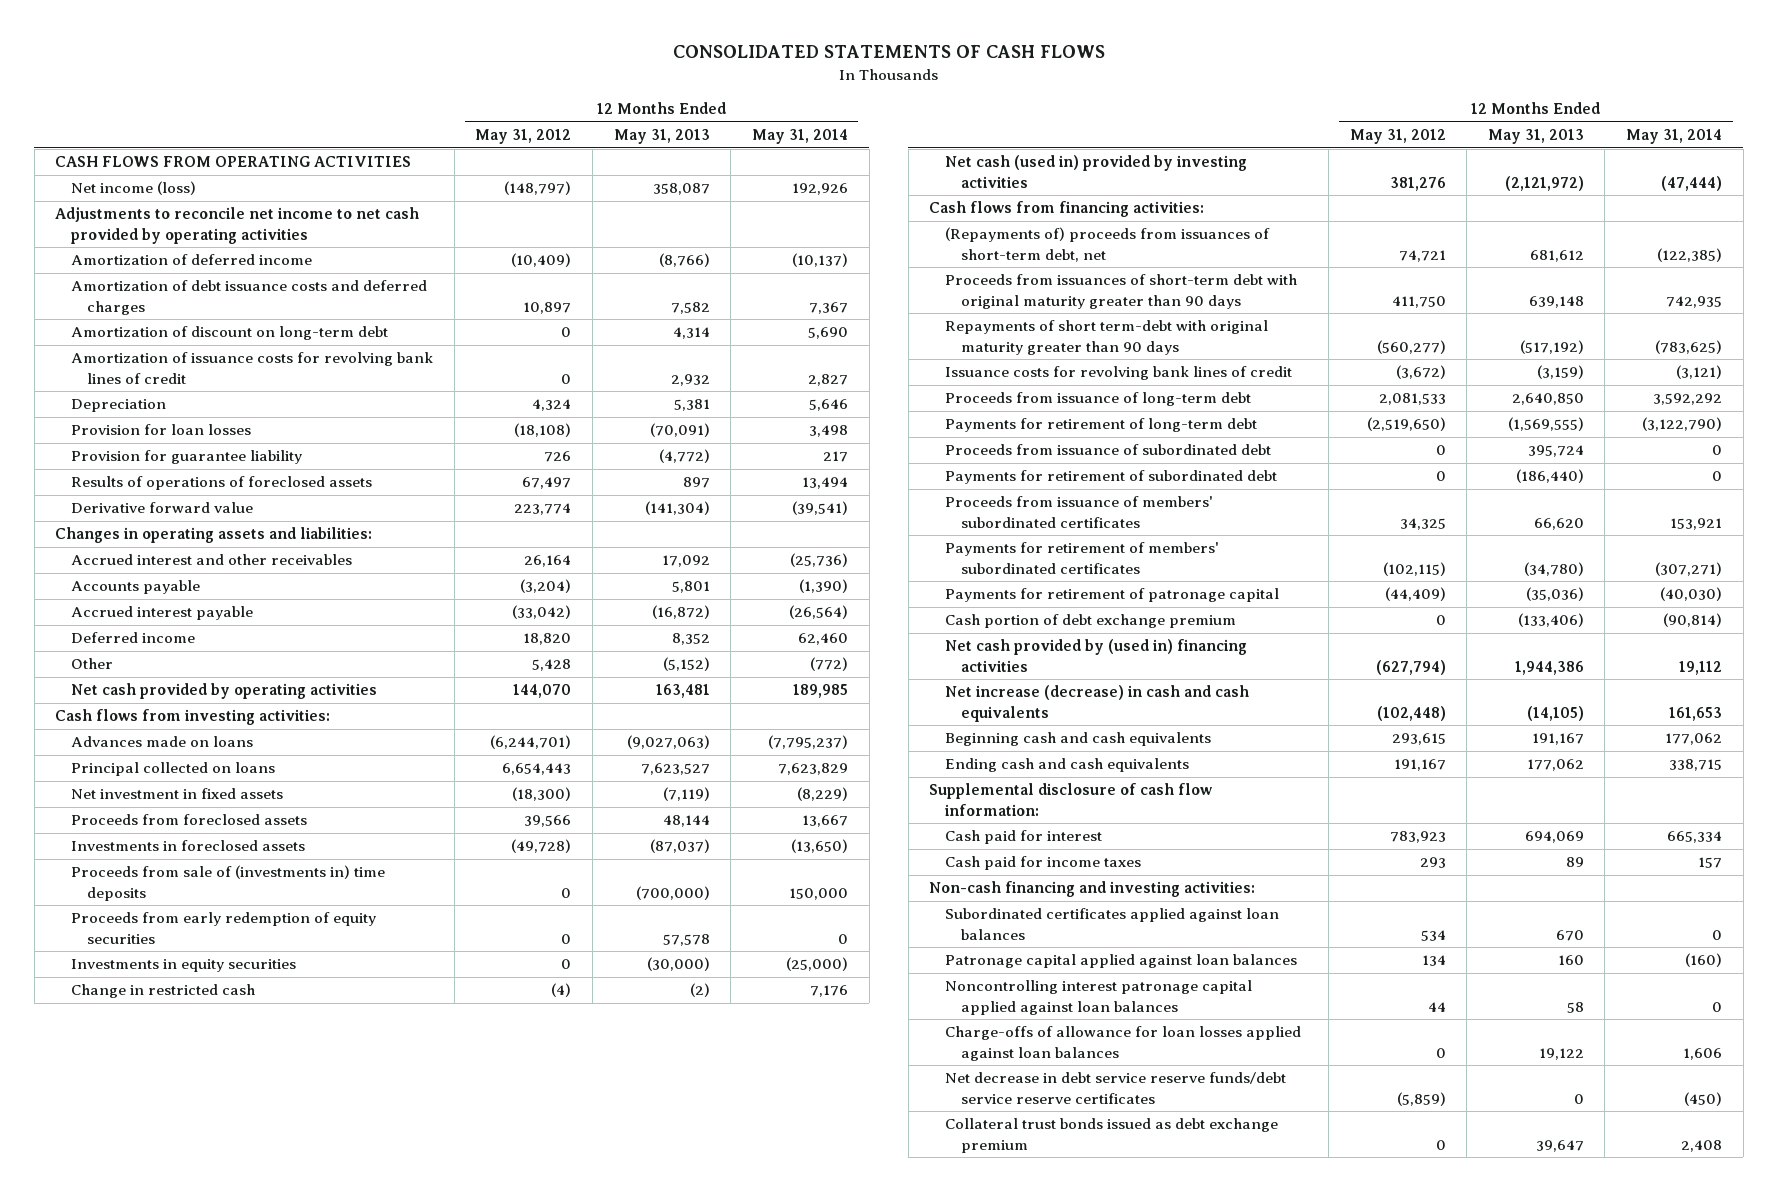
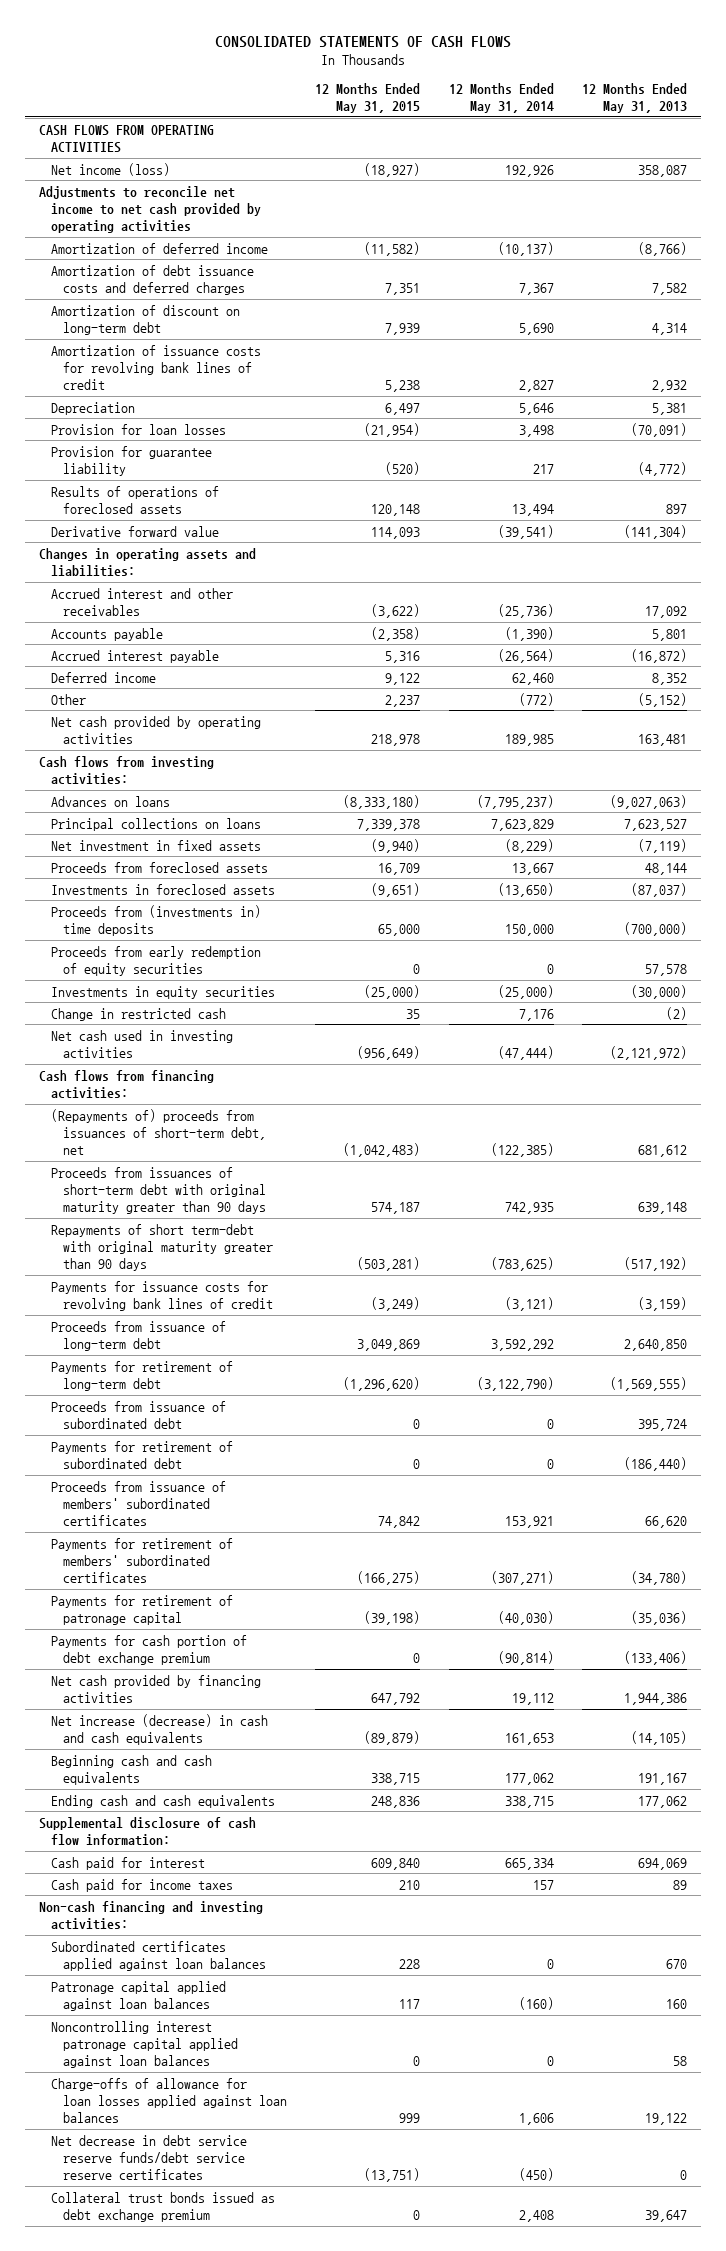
[475,129,572,145] May 31, 2012 -> none
none -> [315,82,421,113] 12 Months Ended May 31, 2015
[71,736,254,748] Advances made on loans -> [51,795,171,807] Advances on loans
[71,762,276,777] Principal collected on loans -> [51,817,262,831] Principal collections on loans
[71,865,386,901] Proceeds from sale of (investments in) time deposits -> [51,904,262,936] Proceeds from (investments in) time deposits
[945,155,1248,188] Net cash (used in) provided by investing activities -> [51,1029,234,1058] Net cash used in investing activities
[945,366,1293,381] Issuance costs for revolving bank lines of credit -> [51,1280,274,1311] Payments for issuance costs for revolving bank lines of credit
[945,614,1237,629] Cash portion of debt exchange premium -> [51,1634,248,1665] Payments for cash portion of debt exchange premium
[945,639,1248,672] Net cash provided by (used in) financing activities -> [51,1674,262,1703] Net cash provided by financing activities

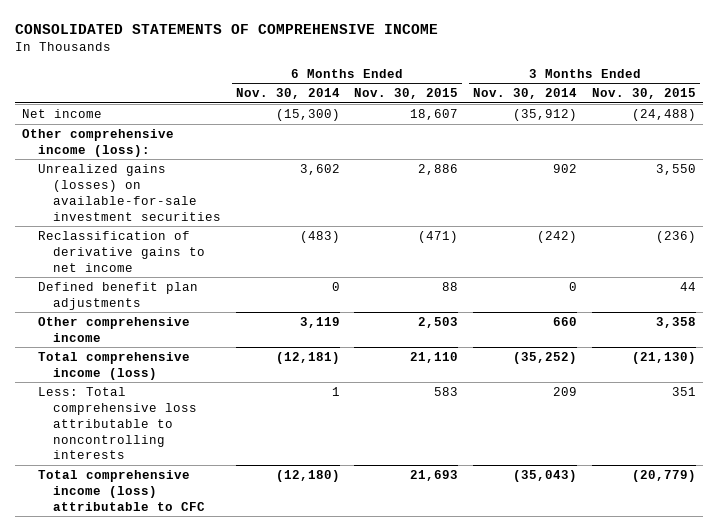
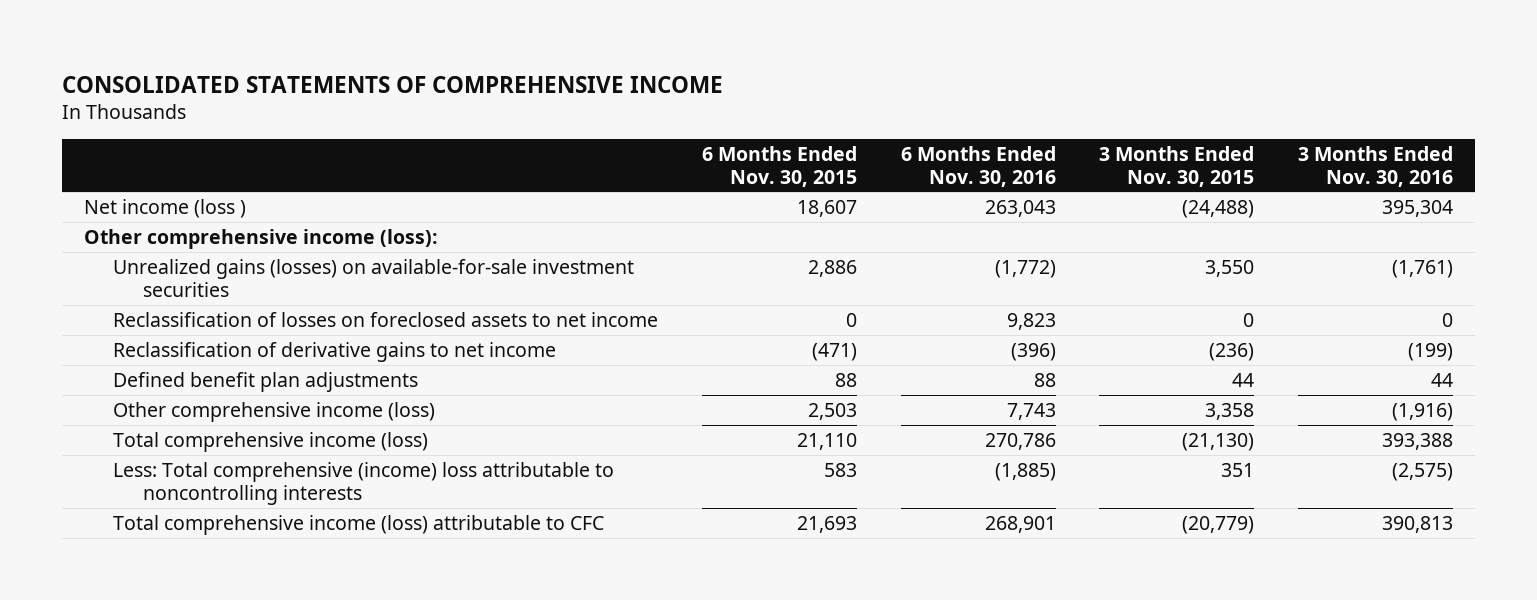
[235,88,340,100] Nov. 30, 2014 -> none
[473,88,578,100] Nov. 30, 2014 -> none
none -> [900,145,1056,187] 6 Months Ended Nov. 30, 2016
none -> [1297,145,1453,187] 3 Months Ended Nov. 30, 2016
[22,108,103,118] Net income -> [83,198,246,218] Net income (loss )
none -> [113,311,659,327] Reclassification of losses on foreclosed assets to net income
[37,316,190,342] Other comprehensive income -> [113,401,436,422] Other comprehensive income (loss)
[37,386,197,460] Less: Total comprehensive loss attributable to noncontrolling interests -> [113,461,615,505] Less: Total comprehensive (income) loss attributable to noncontrolling interests

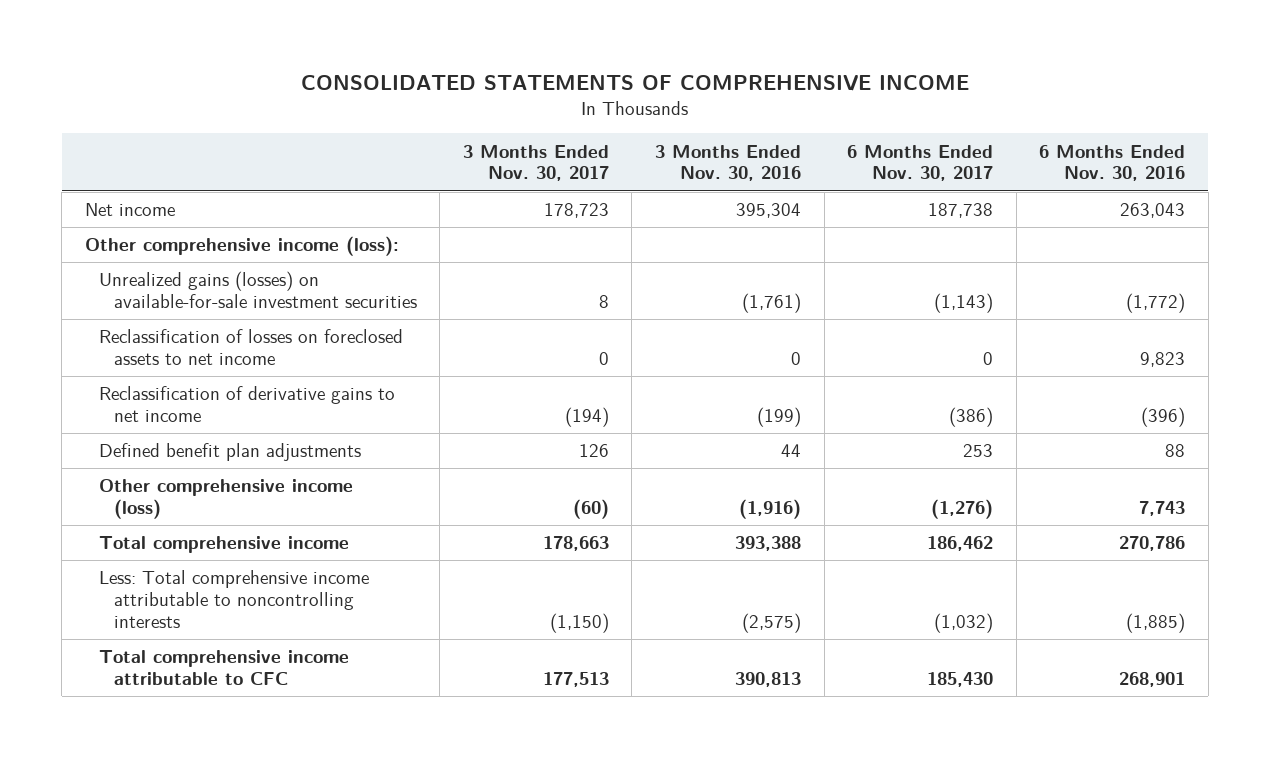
[701,145,857,187] 6 Months Ended Nov. 30, 2015 -> none
[1099,145,1255,187] 3 Months Ended Nov. 30, 2015 -> none
none -> [462,144,609,182] 3 Months Ended Nov. 30, 2017
none -> [847,144,994,182] 6 Months Ended Nov. 30, 2017
[83,198,246,218] Net income (loss ) -> [84,203,175,217] Net income
[113,431,429,452] Total comprehensive income (loss) -> [99,536,350,554] Total comprehensive income
[113,461,615,505] Less: Total comprehensive (income) loss attributable to noncontrolling interests -> [99,570,370,628] Less: Total comprehensive income attributable to noncontrolling interests
[113,514,605,535] Total comprehensive income (loss) attributable to CFC -> [99,650,350,685] Total comprehensive income attributable to CFC

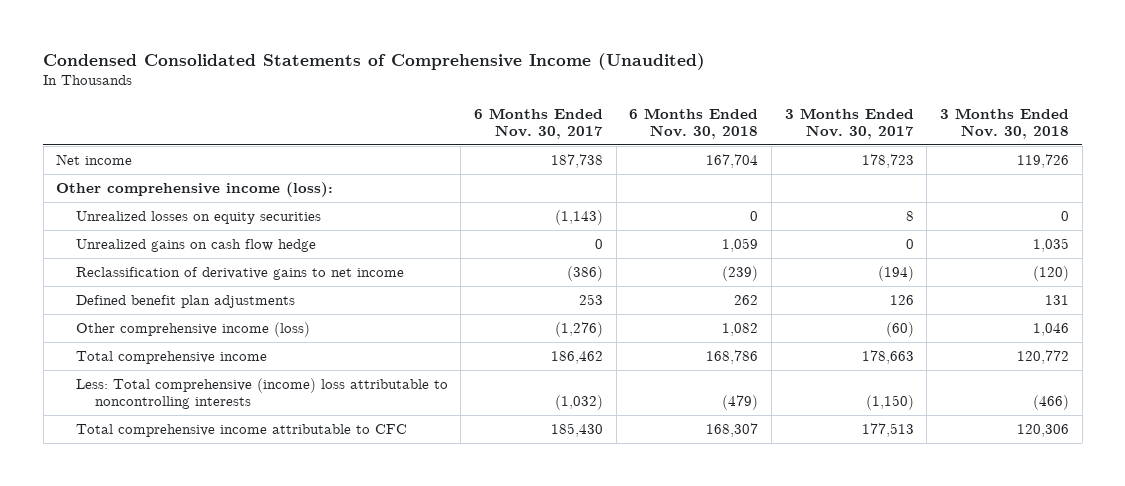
[301,75,970,92] CONSOLIDATED STATEMENTS OF COMPREHENSIVE INCOME -> [43,52,706,70] Condensed Consolidated Statements of Comprehensive Income (Unaudited)
[654,144,801,182] 3 Months Ended Nov. 30, 2016 -> none
[1039,144,1186,182] 6 Months Ended Nov. 30, 2016 -> none
none -> [629,107,759,139] 6 Months Ended Nov. 30, 2018
none -> [939,107,1069,139] 3 Months Ended Nov. 30, 2018
[99,329,404,365] Reclassification of losses on foreclosed assets to net income -> none
[99,271,417,308] Unrealized gains (losses) on available-for-sale investment securities -> [75,211,321,225] Unrealized losses on equity securities
none -> [75,239,316,253] Unrealized gains on cash flow hedge
[99,570,370,628] Less: Total comprehensive income attributable to noncontrolling interests -> [75,378,448,409] Less: Total comprehensive (income) loss attributable to noncontrolling interests

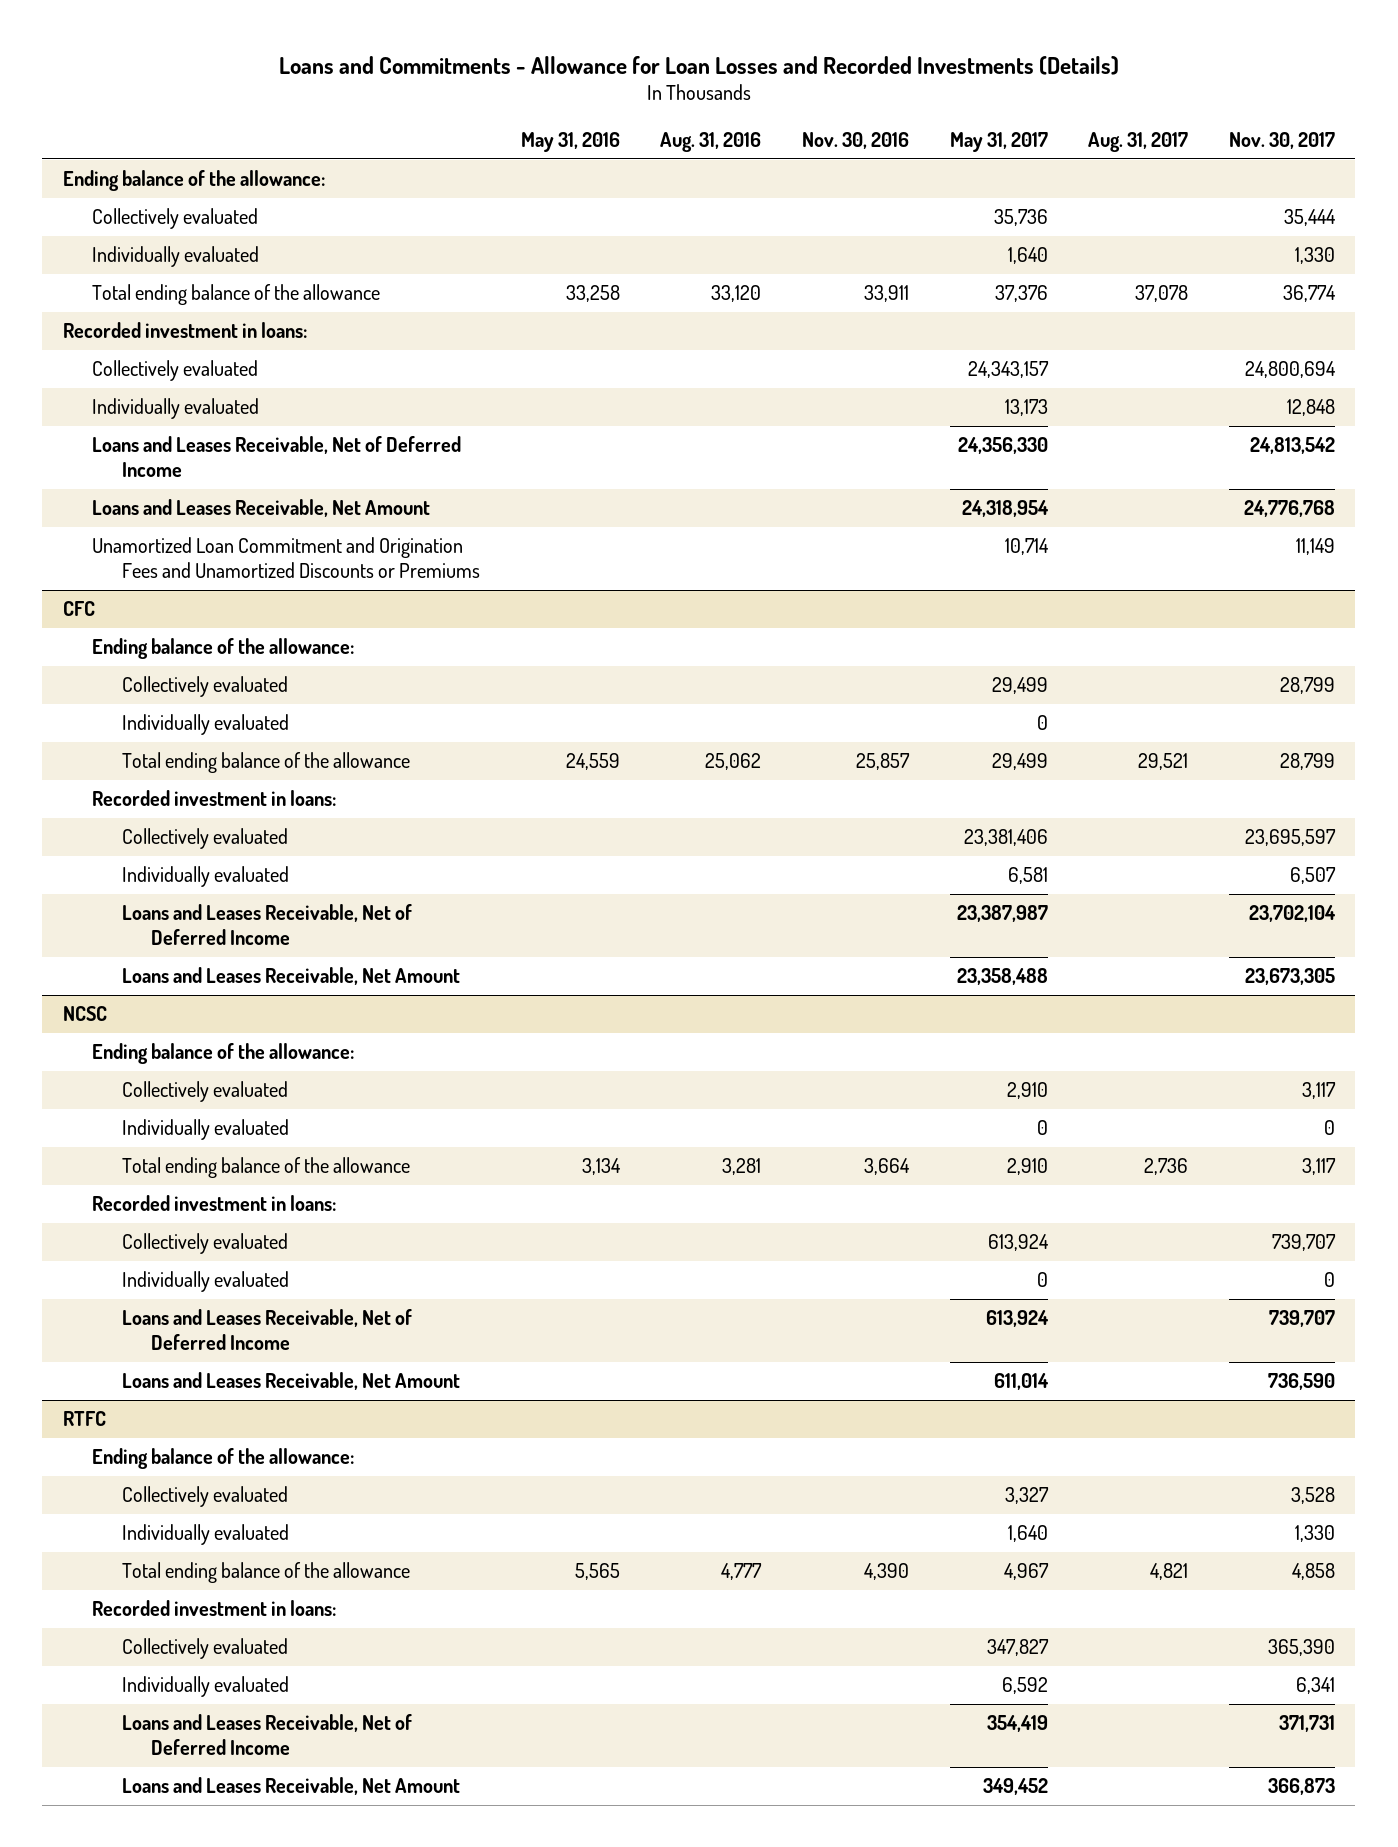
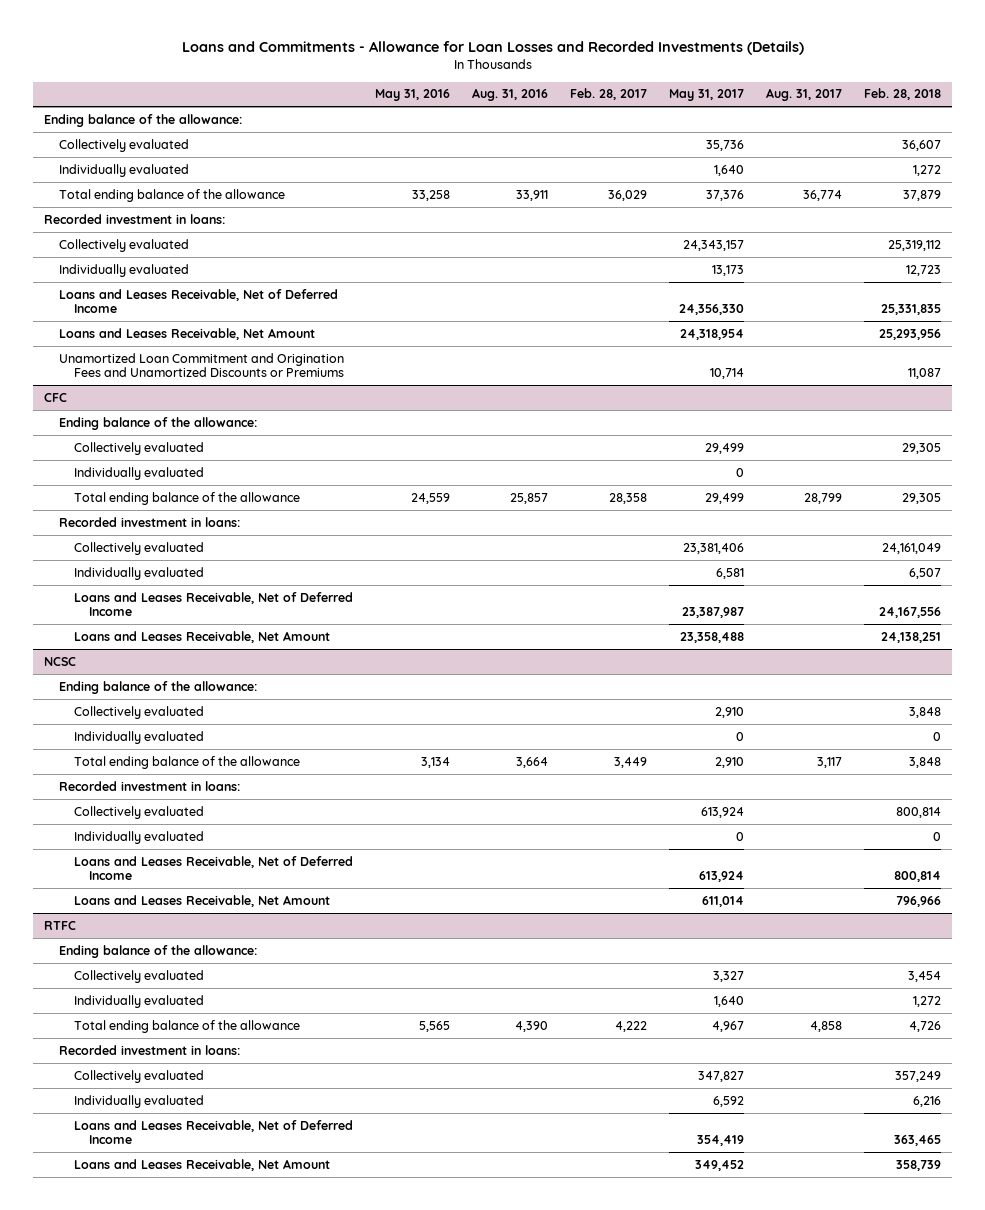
[801,131,909,149] Nov. 30, 2016 -> none
[1229,131,1336,149] Nov. 30, 2017 -> none
none -> [570,88,648,101] Feb. 28, 2017
none -> [864,88,942,101] Feb. 28, 2018
[711,285,762,303] 33,120 -> [516,189,549,201] 33,911
[1135,285,1189,303] 37,078 -> [803,189,843,201] 36,774
[705,753,762,771] 25,062 -> [510,492,549,504] 25,857
[1138,753,1189,771] 29,521 -> [804,492,843,504] 28,799
[722,1158,762,1176] 3,281 -> [516,756,549,768] 3,664
[1144,1158,1189,1176] 2,736 -> [817,756,843,768] 3,117
[721,1563,763,1581] 4,777 -> [515,1020,549,1032] 4,390
[1150,1563,1189,1581] 4,821 -> [810,1020,843,1032] 4,858

